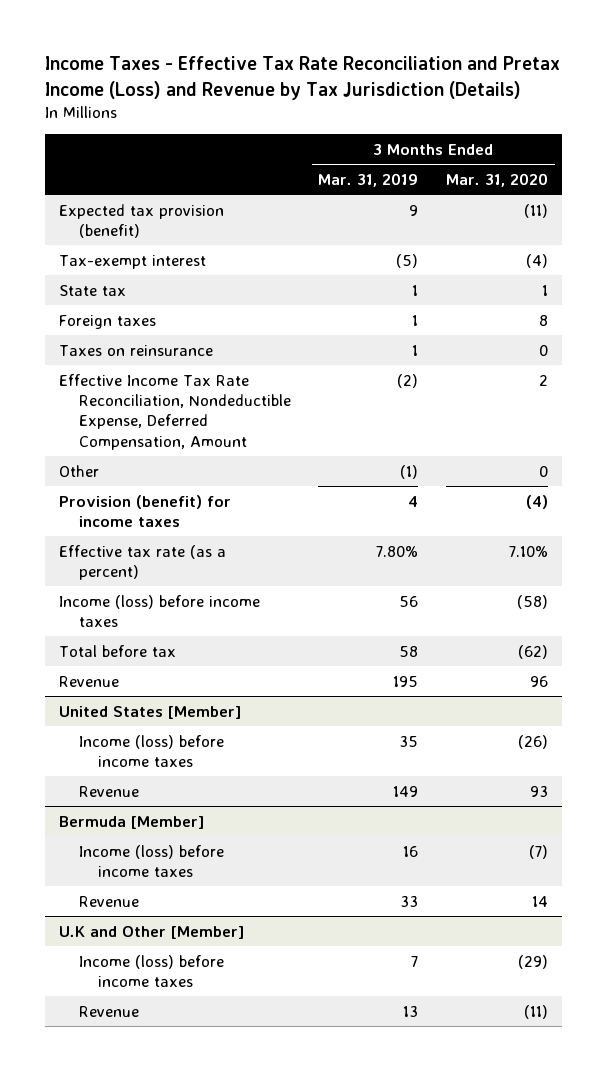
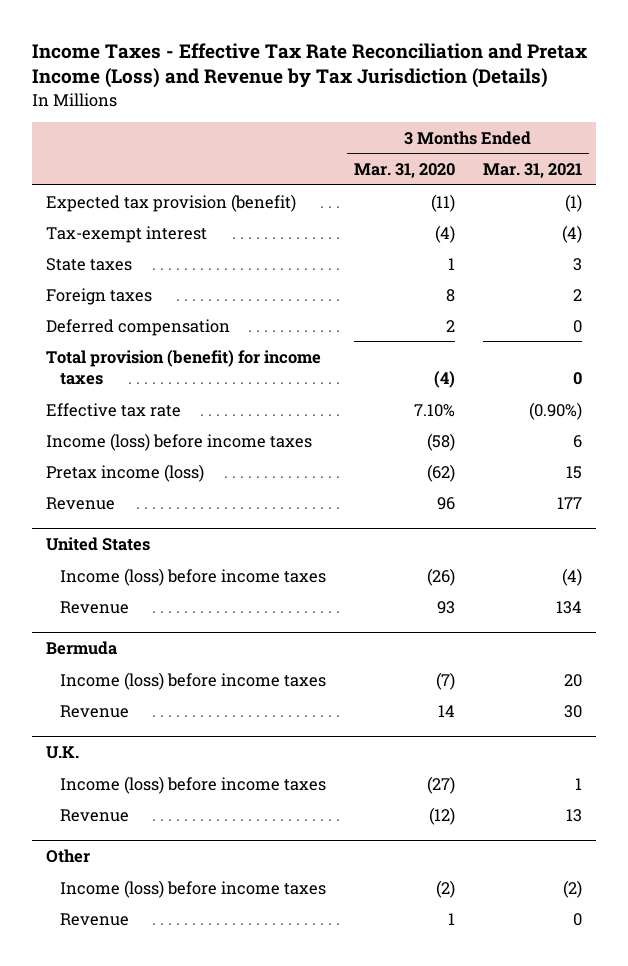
[318,172,419,187] Mar. 31, 2019 -> none
none -> [483,163,583,179] Mar. 31, 2021
[58,284,126,296] State tax -> [45,257,132,271] State taxes
[58,344,213,356] Taxes on reinsurance -> none
[58,464,99,477] Other -> none
[58,373,291,450] Effective Income Tax Rate Reconciliation, Nondeductible Expense, Deferred Compensation, Amount -> [45,318,230,336] Deferred compensation
[58,494,231,527] Provision (benefit) for income taxes -> [45,349,321,385] Total provision (benefit) for income taxes
[58,544,226,580] Effective tax rate (as a percent) -> [45,402,181,417] Effective tax rate
[58,644,176,657] Total before tax -> [45,463,204,482] Pretax income (loss)
[58,705,241,719] United States [Member] -> [45,537,150,552] United States
[58,815,204,829] Bermuda [Member] -> [45,641,117,656] Bermuda
[58,925,244,939] U.K and Other [Member] -> [45,746,79,760] U.K.
[518,954,549,969] (29) -> [427,775,456,794] (27)
[524,1004,549,1019] (11) -> [429,806,456,825] (12)
none -> [45,849,90,864] Other
none -> [60,879,327,898] Income (loss) before income taxes
none -> [60,912,130,926] Revenue

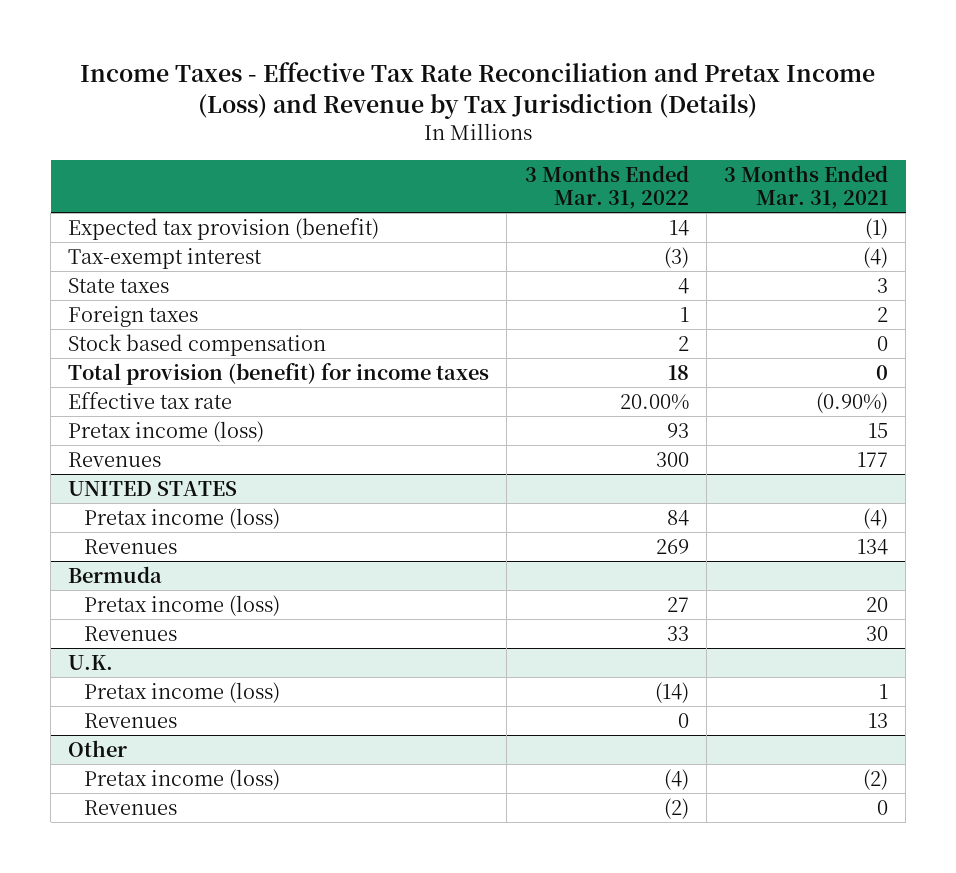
[354,163,456,179] Mar. 31, 2020 -> none
none -> [524,164,689,210] 3 Months Ended Mar. 31, 2022
[45,318,230,336] Deferred compensation -> none
none -> [68,333,327,356] Stock based compensation
[45,432,312,451] Income (loss) before income taxes -> none
[60,567,327,586] Income (loss) before income taxes -> none
[45,496,115,510] Revenue -> [68,451,162,467] Revenues
[45,537,150,552] United States -> [68,480,238,496] UNITED STATES
none -> [83,507,280,529] Pretax income (loss)
[60,600,130,614] Revenue -> [83,538,177,554] Revenues
[60,671,327,690] Income (loss) before income taxes -> none
none -> [83,594,280,616] Pretax income (loss)
[60,704,130,718] Revenue -> [83,625,177,641] Revenues
[60,775,327,794] Income (loss) before income taxes -> none
none -> [83,681,280,703] Pretax income (loss)
[60,808,130,822] Revenue -> [83,712,177,728] Revenues
[60,879,327,898] Income (loss) before income taxes -> none
none -> [83,768,280,790] Pretax income (loss)
[60,912,130,926] Revenue -> [83,799,177,815] Revenues

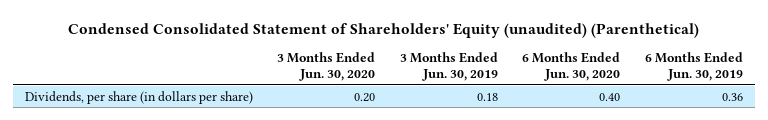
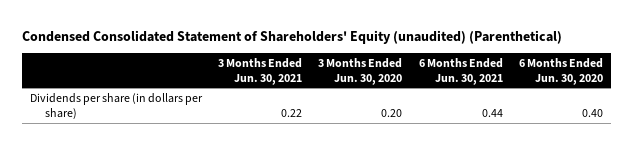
[399,52,498,82] 3 Months Ended Jun. 30, 2019 -> none
[644,52,743,82] 6 Months Ended Jun. 30, 2019 -> none
none -> [218,57,303,85] 3 Months Ended Jun. 30, 2021
none -> [418,57,503,85] 6 Months Ended Jun. 30, 2021
[24,91,253,105] Dividends, per share (in dollars per share) -> [29,92,203,119] Dividends per share (in dollars per share)

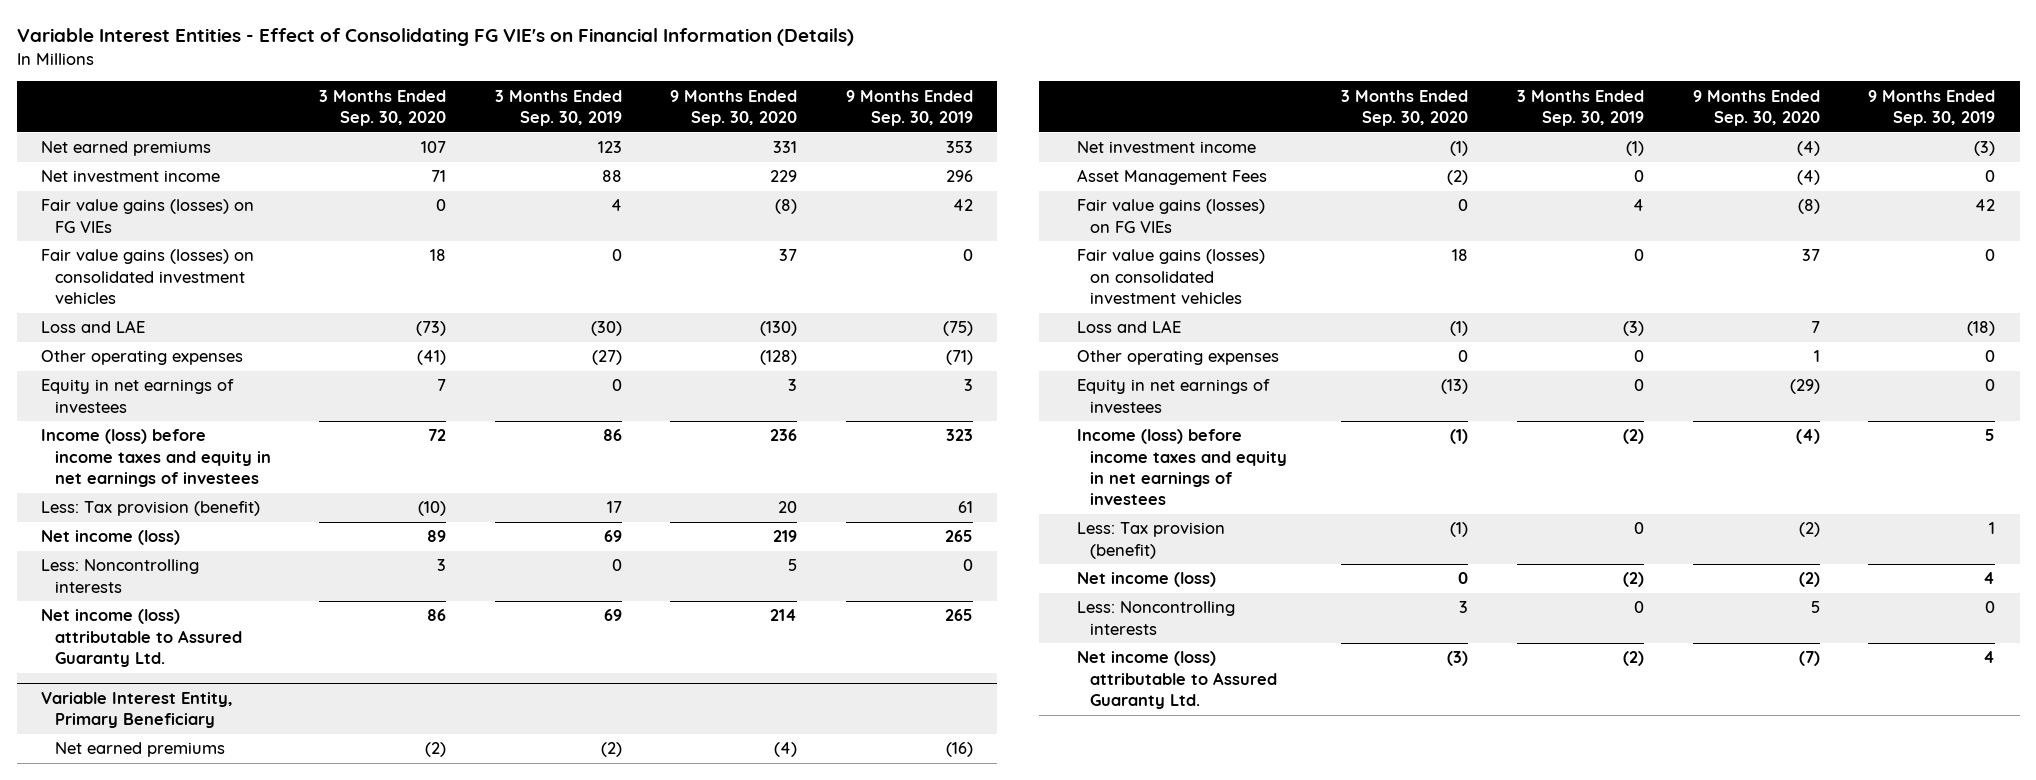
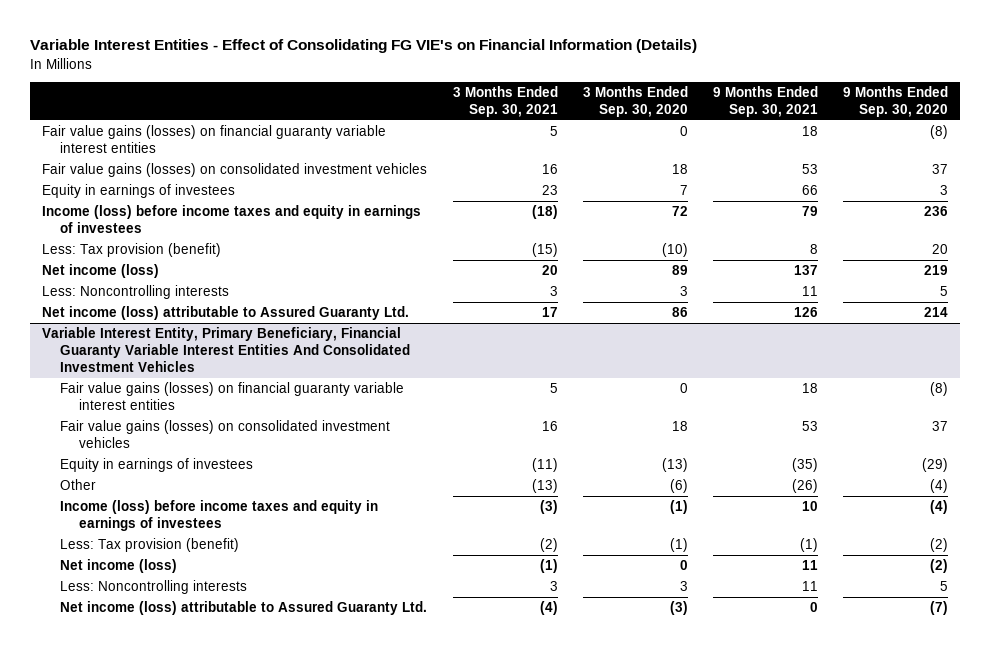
[494,89,622,127] 3 Months Ended Sep. 30, 2019 -> none
[846,89,974,127] 9 Months Ended Sep. 30, 2019 -> none
none -> [452,85,558,117] 3 Months Ended Sep. 30, 2021
none -> [712,85,818,117] 9 Months Ended Sep. 30, 2021
[41,141,212,157] Net earned premiums -> none
[41,170,221,183] Net investment income -> none
[41,199,255,233] Fair value gains (losses) on FG VIEs -> [42,124,387,154] Fair value gains (losses) on financial guaranty variable interest entities
[41,320,146,334] Loss and LAE -> none
[41,350,244,366] Other operating expenses -> none
[41,379,235,413] Equity in net earnings of investees -> [42,183,236,198] Equity in earnings of investees
[41,429,271,488] Income (loss) before income taxes and equity in net earnings of investees -> [42,204,422,234] Income (loss) before income taxes and equity in earnings of investees
[41,692,234,729] Variable Interest Entity, Primary Beneficiary -> none
[54,742,225,758] Net earned premiums -> none
[1076,141,1256,154] Net investment income -> none
[1076,169,1267,186] Asset Management Fees -> none
none -> [42,326,411,373] Variable Interest Entity, Primary Beneficiary, Financial Guaranty Variable Interest Entities And Consolidated Investment Vehicles
[1076,199,1265,233] Fair value gains (losses) on FG VIEs -> [60,381,405,411] Fair value gains (losses) on financial guaranty variable interest entities
[1076,320,1181,334] Loss and LAE -> none
[1076,350,1279,366] Other operating expenses -> none
[1076,379,1270,413] Equity in net earnings of investees -> [60,457,254,472] Equity in earnings of investees
none -> [60,478,97,490] Other
[1076,429,1288,506] Income (loss) before income taxes and equity in net earnings of investees -> [60,499,379,532] Income (loss) before income taxes and equity in earnings of investees

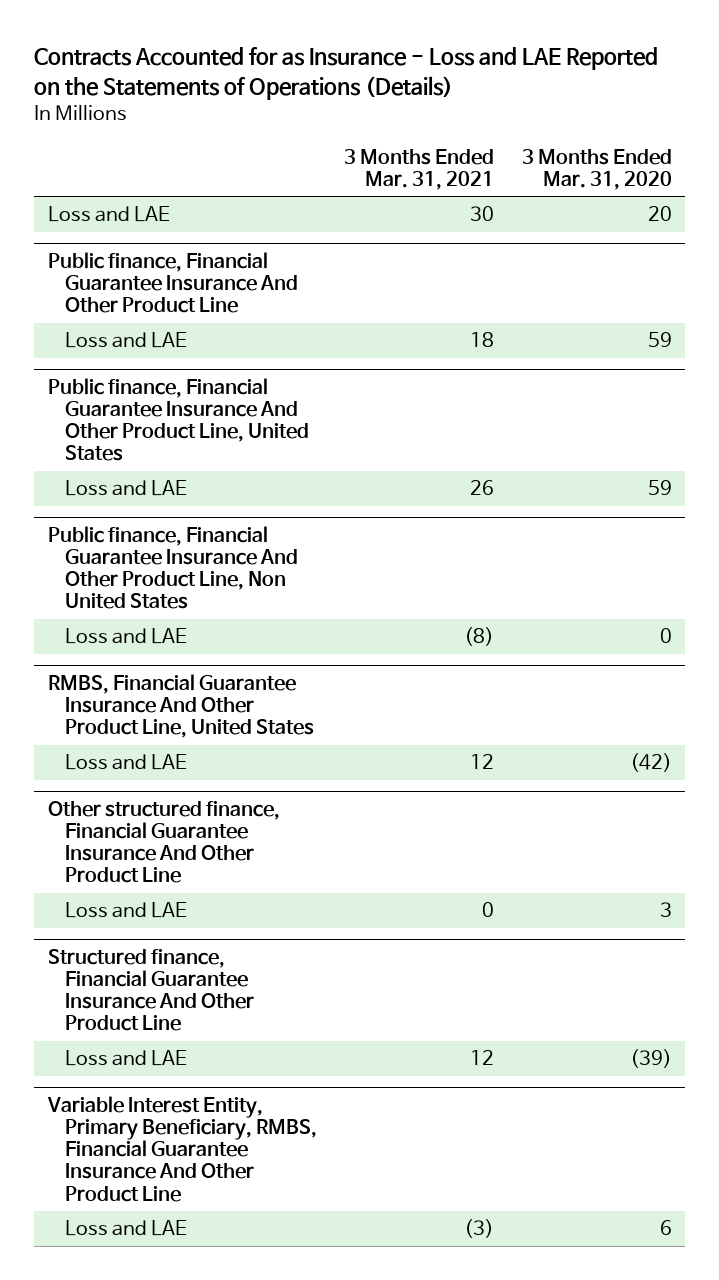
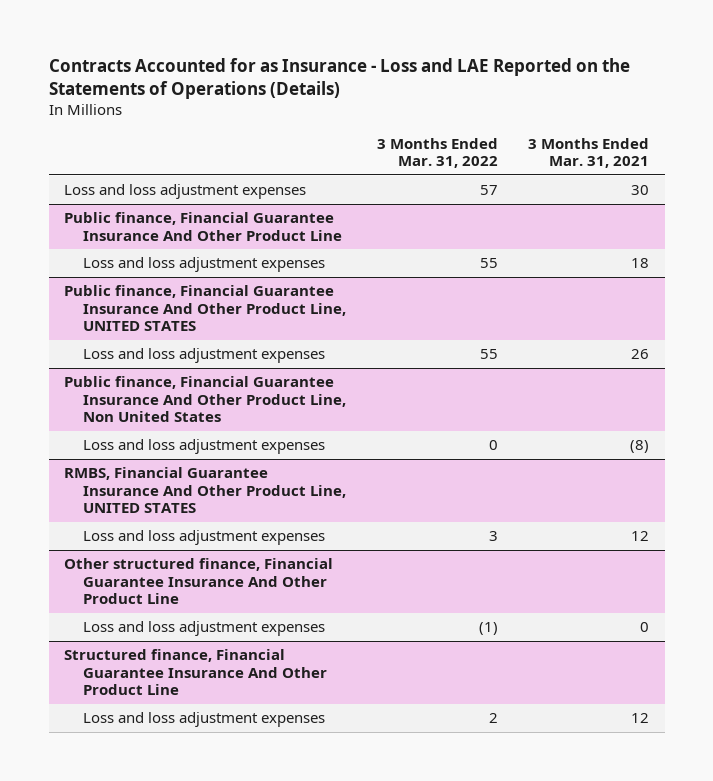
[521,148,672,190] 3 Months Ended Mar. 31, 2020 -> none
none -> [376,137,498,169] 3 Months Ended Mar. 31, 2022
[47,206,170,223] Loss and LAE -> [63,184,306,200] Loss and loss adjustment expenses
[65,332,188,349] Loss and LAE -> [83,257,326,273] Loss and loss adjustment expenses
[47,377,310,462] Public finance, Financial Guarantee Insurance And Other Product Line, United States -> [63,285,347,331] Public finance, Financial Guarantee Insurance And Other Product Line, UNITED STATES
[65,480,188,497] Loss and LAE -> [83,348,326,364] Loss and loss adjustment expenses
[65,628,188,645] Loss and LAE -> [83,439,326,455] Loss and loss adjustment expenses
[47,673,315,739] RMBS, Financial Guarantee Insurance And Other Product Line, United States -> [63,467,347,513] RMBS, Financial Guarantee Insurance And Other Product Line, UNITED STATES
[65,754,188,771] Loss and LAE -> [83,530,326,546] Loss and loss adjustment expenses
[65,902,188,919] Loss and LAE -> [83,621,326,637] Loss and loss adjustment expenses
[46,1095,318,1202] Variable Interest Entity, Primary Beneficiary, RMBS, Financial Guarantee Insurance And Other Product Line -> none
[65,1220,188,1237] Loss and LAE -> none
[65,1050,188,1067] Loss and LAE -> [83,712,326,728] Loss and loss adjustment expenses

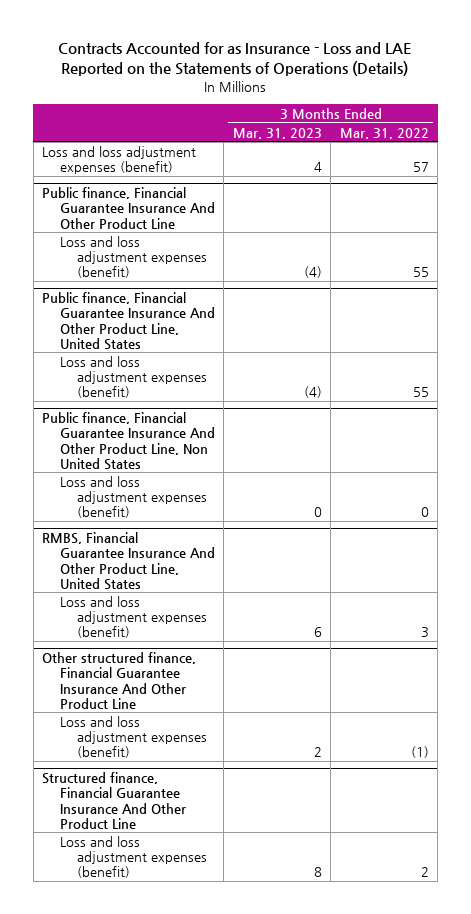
[528,137,650,169] 3 Months Ended Mar. 31, 2021 -> none
none -> [232,127,322,139] Mar. 31, 2023
[63,184,306,200] Loss and loss adjustment expenses -> [42,145,197,174] Loss and loss adjustment expenses (benefit)
[83,257,326,273] Loss and loss adjustment expenses -> [59,235,207,278] Loss and loss adjustment expenses (benefit)
[63,285,347,331] Public finance, Financial Guarantee Insurance And Other Product Line, UNITED STATES -> [42,292,215,350] Public finance, Financial Guarantee Insurance And Other Product Line, United States
[83,348,326,364] Loss and loss adjustment expenses -> [59,355,207,398] Loss and loss adjustment expenses (benefit)
[83,439,326,455] Loss and loss adjustment expenses -> [59,475,207,518] Loss and loss adjustment expenses (benefit)
[63,467,347,513] RMBS, Financial Guarantee Insurance And Other Product Line, UNITED STATES -> [42,532,215,590] RMBS, Financial Guarantee Insurance And Other Product Line, United States
[83,530,326,546] Loss and loss adjustment expenses -> [59,595,207,638] Loss and loss adjustment expenses (benefit)
[83,621,326,637] Loss and loss adjustment expenses -> [59,715,207,758] Loss and loss adjustment expenses (benefit)
[83,712,326,728] Loss and loss adjustment expenses -> [59,835,207,878] Loss and loss adjustment expenses (benefit)

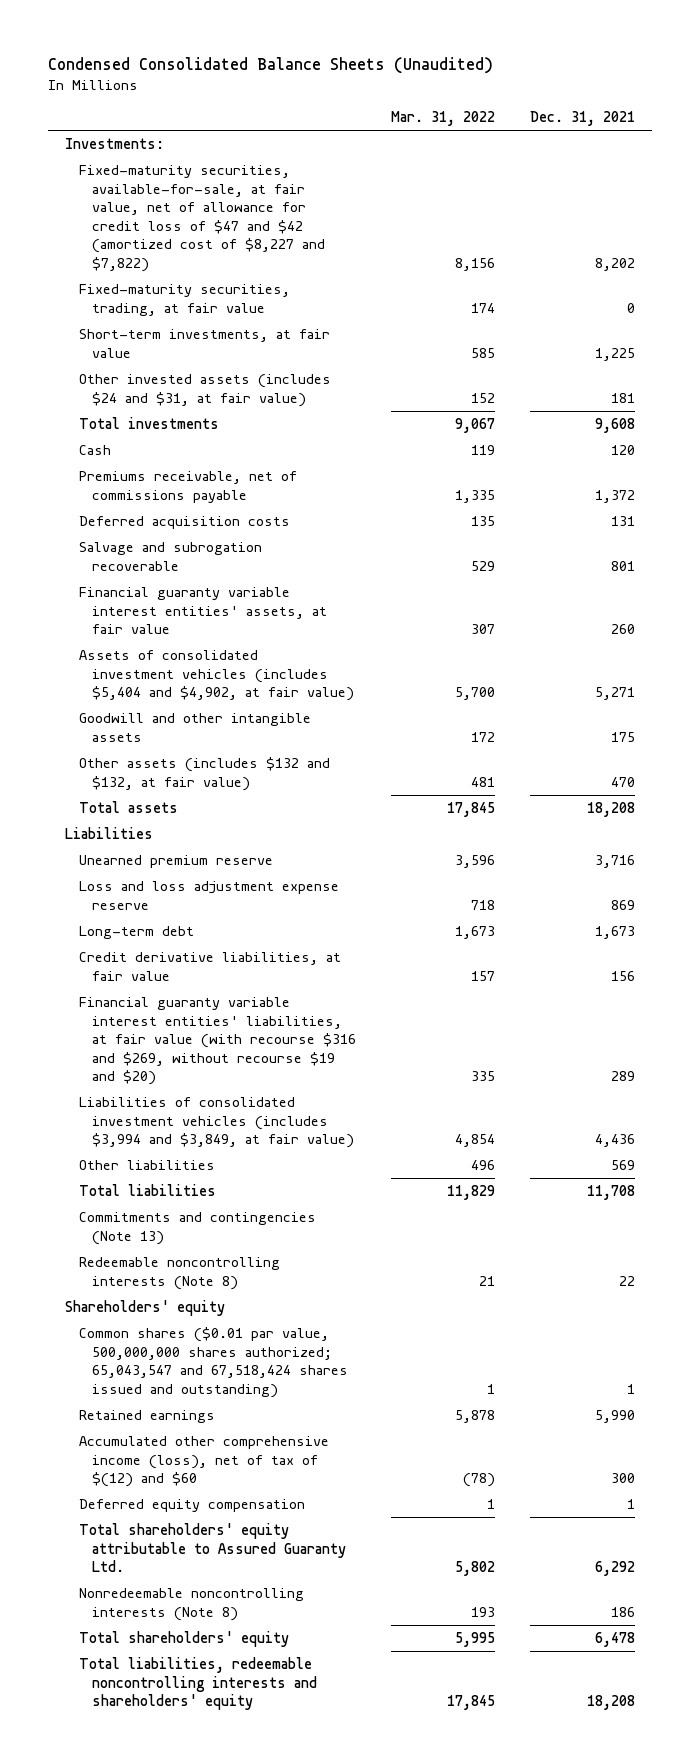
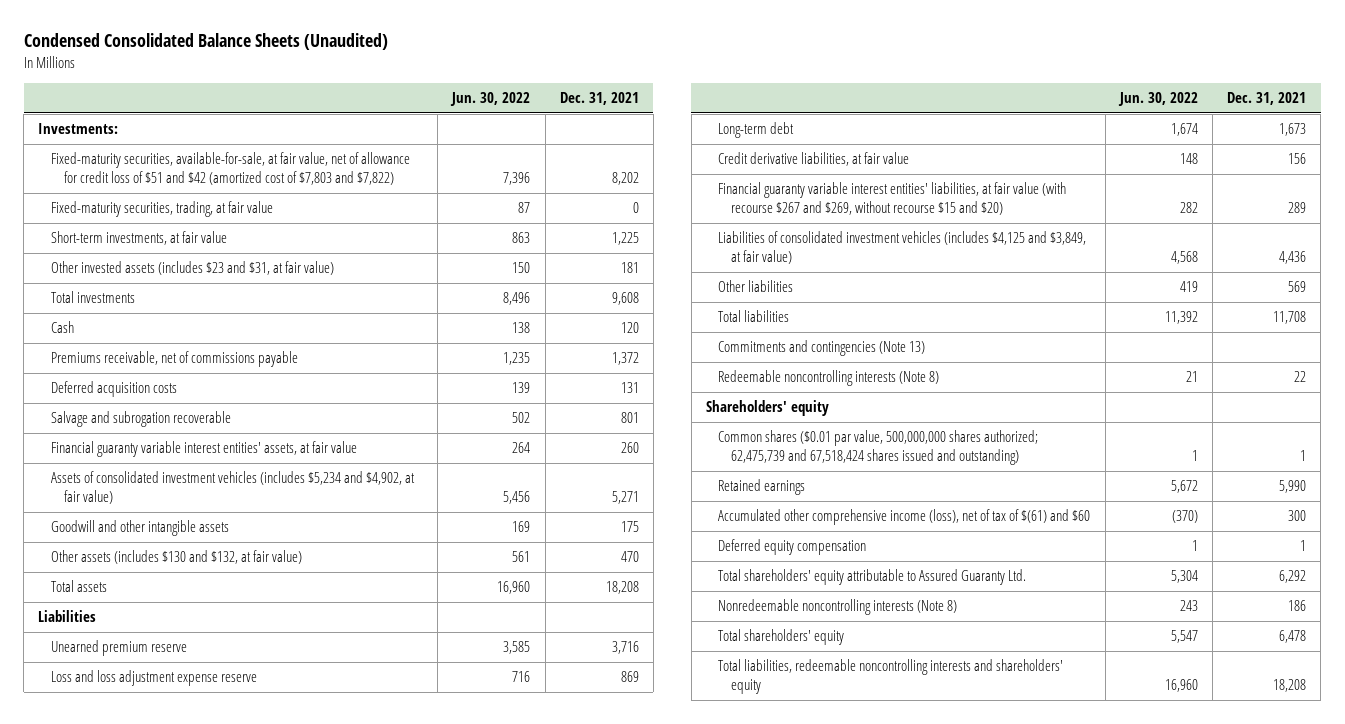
[390,111,495,127] Mar. 31, 2022 -> none
none -> [450,91,531,106] Jun. 30, 2022
[78,165,325,273] Fixed-maturity securities, available-for-sale, at fair value, net of allowance for credit loss of $47 and $42 (amortized cost of $8,227 and $7,822) -> [50,152,410,186] Fixed-maturity securities, available-for-sale, at fair value, net of allowance for credit loss of $51 and $42 (amortized cost of $7,803 and $7,822)
[78,374,331,407] Other invested assets (includes $24 and $31, at fair value) -> [50,261,334,276] Other invested assets (includes $23 and $31, at fair value)
[78,650,354,702] Assets of consolidated investment vehicles (includes $5,404 and $4,902, at fair value) -> [50,471,415,505] Assets of consolidated investment vehicles (includes $5,234 and $4,902, at fair value)
[78,757,330,791] Other assets (includes $132 and $132, at fair value) -> [50,550,302,565] Other assets (includes $130 and $132, at fair value)
[78,997,356,1086] Financial guaranty variable interest entities' liabilities, at fair value (with recourse $316 and $269, without recourse $19 and $20) -> [718,182,1067,216] Financial guaranty variable interest entities' liabilities, at fair value (with recourse $267 and $269, without recourse $15 and $20)
[78,1097,354,1149] Liabilities of consolidated investment vehicles (includes $3,994 and $3,849, at fair value) -> [718,231,1087,265] Liabilities of consolidated investment vehicles (includes $4,125 and $3,849, at fair value)
[78,1327,348,1398] Common shares ($0.01 par value, 500,000,000 shares authorized; 65,043,547 and 67,518,424 shares issued and outstanding) -> [718,430,1039,466] Common shares ($0.01 par value, 500,000,000 shares authorized; 62,475,739 and 67,518,424 shares issued and outstanding)
[78,1436,329,1488] Accumulated other comprehensive income (loss), net of tax of $(12) and $60 -> [718,509,1091,526] Accumulated other comprehensive income (loss), net of tax of $(61) and $60

